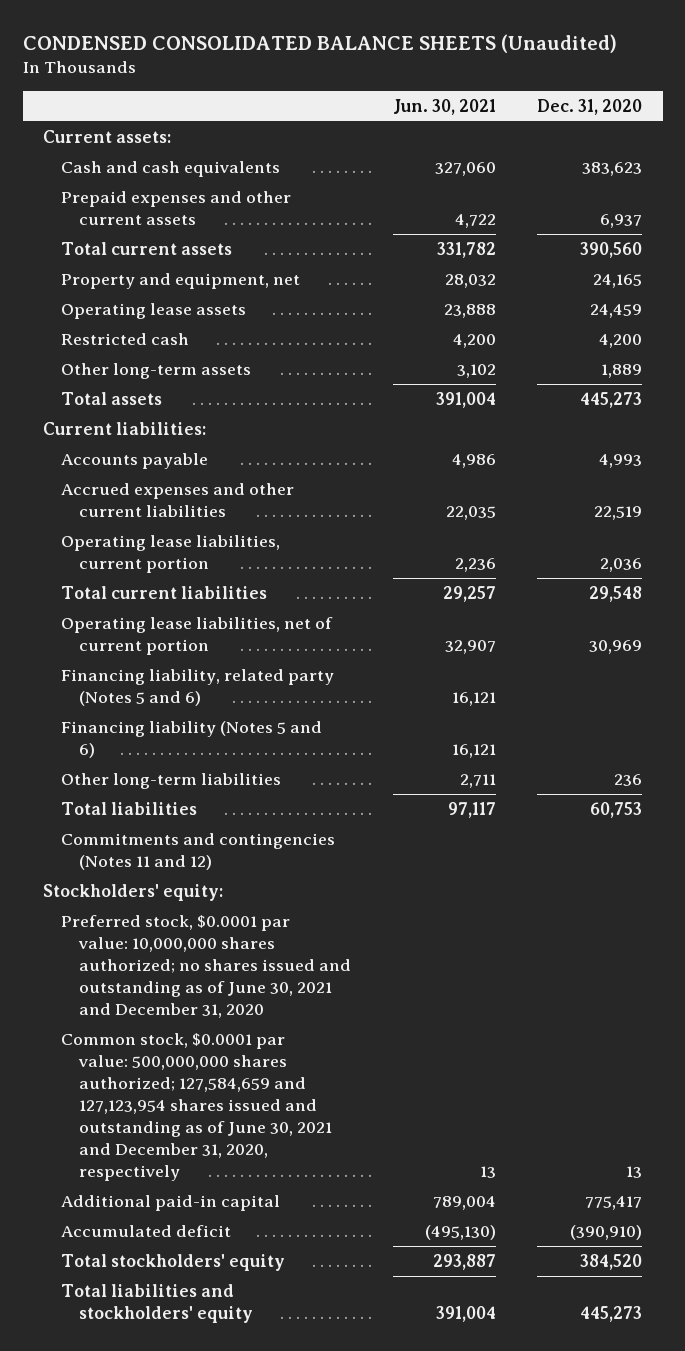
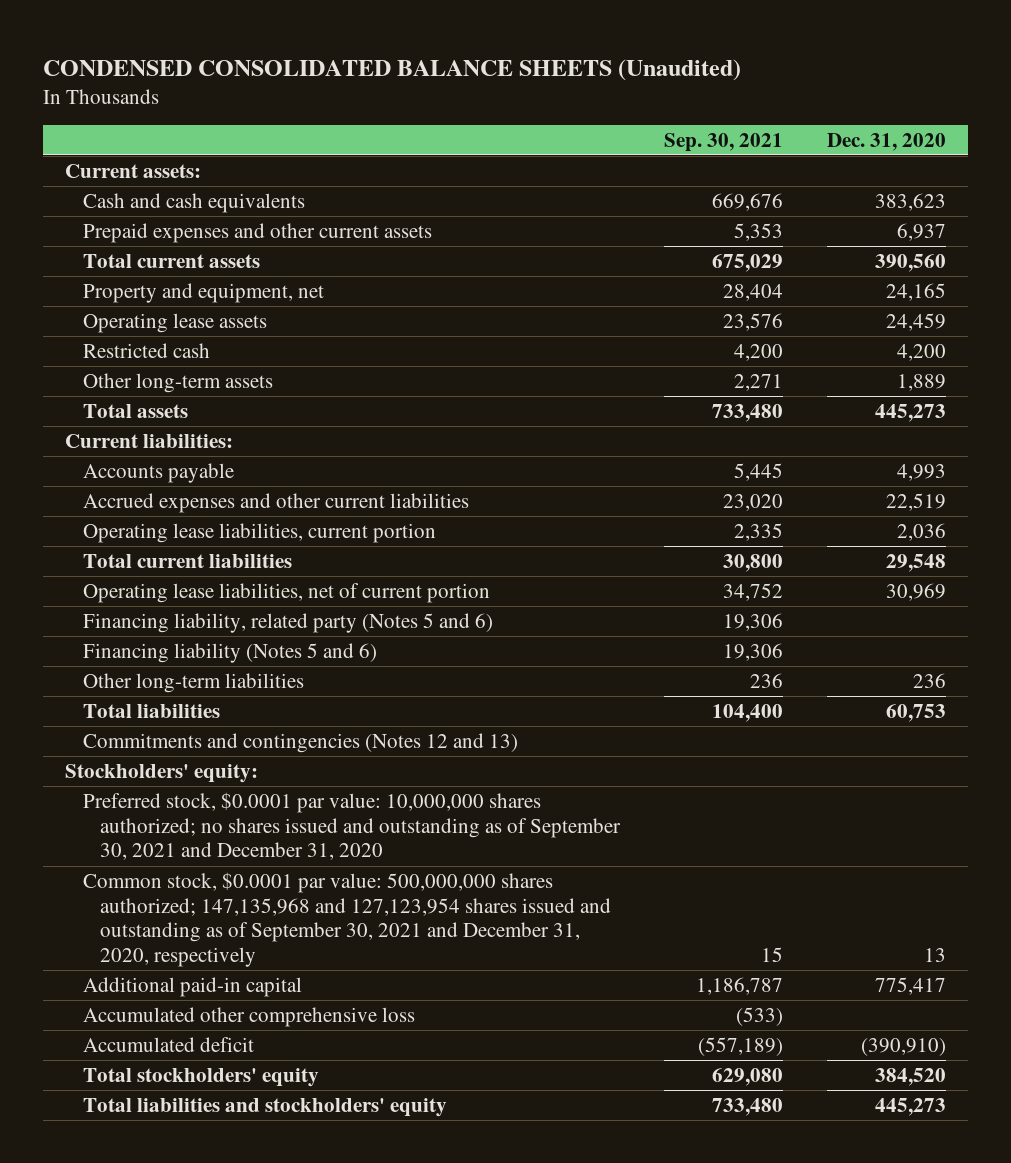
[392,98,496,115] Jun. 30, 2021 -> none
none -> [663,132,783,152] Sep. 30, 2021
[61,833,336,871] Commitments and contingencies (Notes 11 and 12) -> [82,733,518,754] Commitments and contingencies (Notes 12 and 13)
[61,915,352,1019] Preferred stock, $0.0001 par value: 10,000,000 shares authorized; no shares issued and outstanding as of June 30, 2021 and December 31, 2020 -> [82,792,621,861] Preferred stock, $0.0001 par value: 10,000,000 shares authorized; no shares issued and outstanding as of September 30, 2021 and December 31, 2020
[61,1033,333,1182] Common stock, $0.0001 par value: 500,000,000 shares authorized; 127,584,659 and 127,123,954 shares issued and outstanding as of June 30, 2021 and December 31, 2020, respectively -> [82,872,611,968] Common stock, $0.0001 par value: 500,000,000 shares authorized; 147,135,968 and 127,123,954 shares issued and outstanding as of September 30, 2021 and December 31, 2020, respectively
none -> [82,1007,415,1028] Accumulated other comprehensive loss

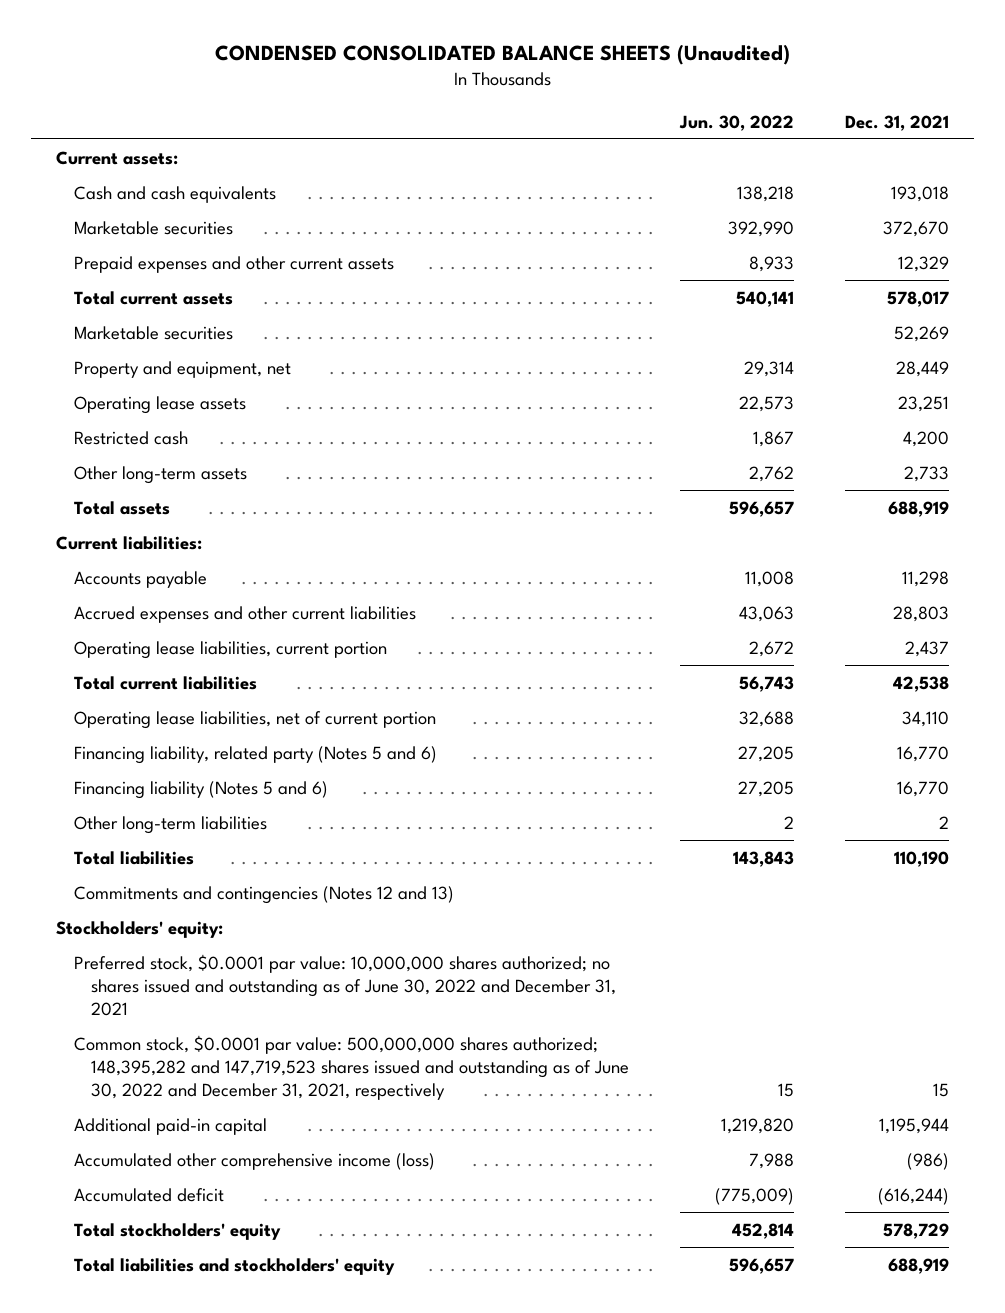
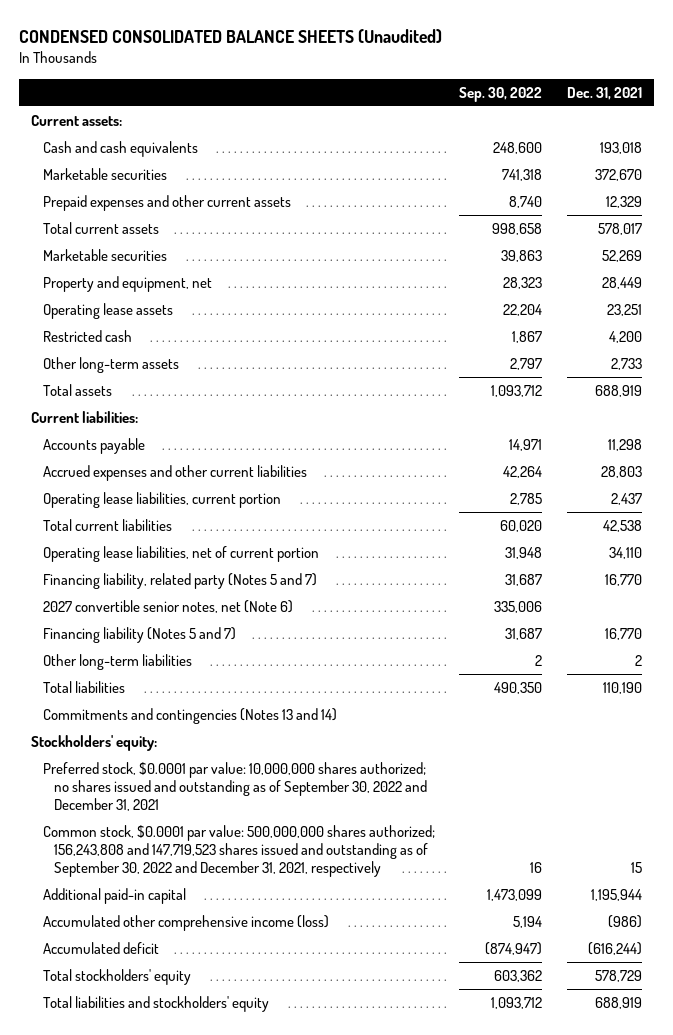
[678,114,794,131] Jun. 30, 2022 -> none
none -> [459,86,543,102] Sep. 30, 2022
[73,745,437,764] Financing liability, related party (Notes 5 and 6) -> [42,573,317,590] Financing liability, related party (Notes 5 and 7)
none -> [42,600,293,614] 2027 convertible senior notes, net (Note 6)
[73,780,328,799] Financing liability (Notes 5 and 6) -> [42,627,236,644] Financing liability (Notes 5 and 7)
[73,885,454,904] Commitments and contingencies (Notes 12 and 13) -> [42,708,337,725] Commitments and contingencies (Notes 13 and 14)
[73,953,616,1017] Preferred stock, $0.0001 par value: 10,000,000 shares authorized; no shares issued and outstanding as of June 30, 2022 and December 31, 2021 -> [42,762,428,812] Preferred stock, $0.0001 par value: 10,000,000 shares authorized; no shares issued and outstanding as of September 30, 2022 and December 31, 2021
[73,1034,629,1101] Common stock, $0.0001 par value: 500,000,000 shares authorized; 148,395,282 and 147,719,523 shares issued and outstanding as of June 30, 2022 and December 31, 2021, respectively -> [42,825,435,878] Common stock, $0.0001 par value: 500,000,000 shares authorized; 156,243,808 and 147,719,523 shares issued and outstanding as of September 30, 2022 and December 31, 2021, respectively

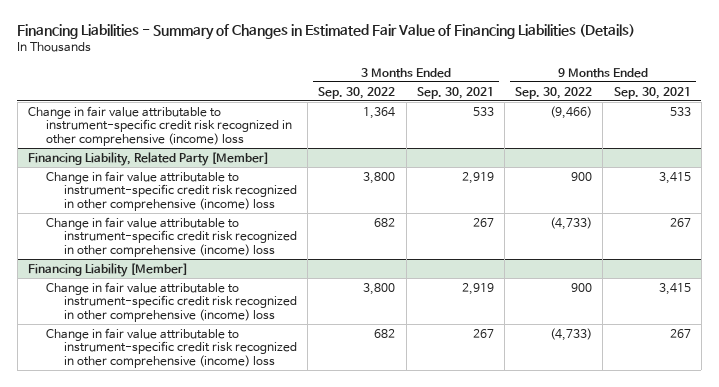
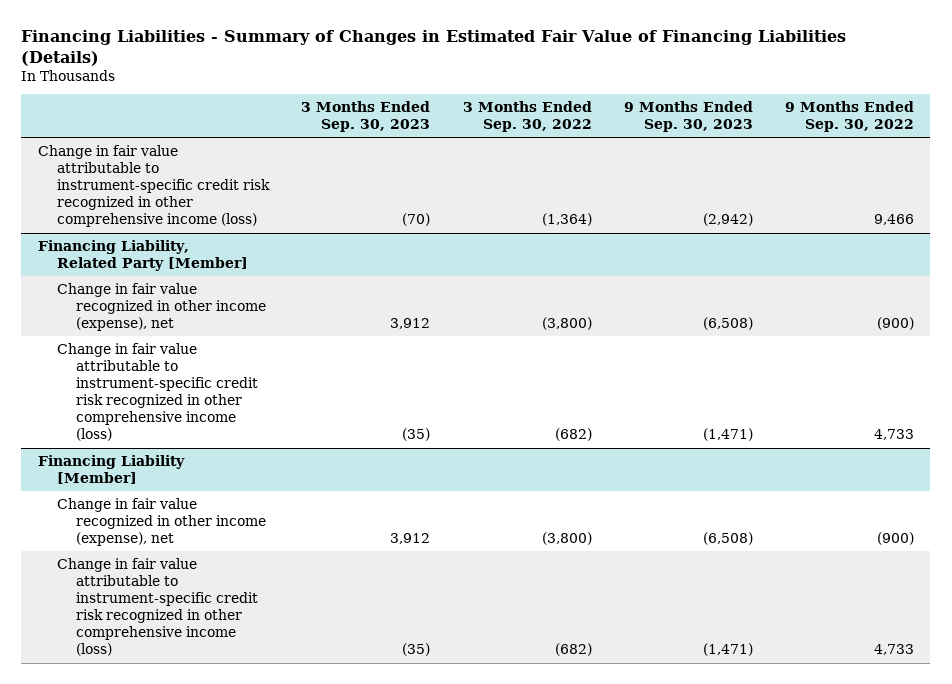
[416,86,494,99] Sep. 30, 2021 -> none
[613,86,691,99] Sep. 30, 2021 -> none
none -> [301,101,431,133] 3 Months Ended Sep. 30, 2023
none -> [623,101,753,133] 9 Months Ended Sep. 30, 2023
[27,105,292,146] Change in fair value attributable to instrument-specific credit risk recognized in other comprehensive (income) loss -> [37,145,270,228] Change in fair value attributable to instrument-specific credit risk recognized in other comprehensive income (loss)
[363,106,396,119] 1,364 -> [541,213,592,227] (1,364)
[550,105,593,119] (9,466) -> [874,214,915,226] 9,466
[45,170,297,211] Change in fair value attributable to instrument-specific credit risk recognized in other comprehensive (income) loss -> [56,283,267,332] Change in fair value recognized in other income (expense), net
[363,171,396,184] 3,800 -> [541,317,592,331] (3,800)
[571,171,593,181] 900 -> [877,317,915,331] (900)
[45,216,297,257] Change in fair value attributable to instrument-specific credit risk recognized in other comprehensive (income) loss -> [56,343,259,442] Change in fair value attributable to instrument-specific credit risk recognized in other comprehensive income (loss)
[374,217,396,227] 682 -> [554,428,592,442] (682)
[550,216,593,230] (4,733) -> [874,429,915,441] 4,733
[45,281,297,322] Change in fair value attributable to instrument-specific credit risk recognized in other comprehensive (income) loss -> [56,498,267,547] Change in fair value recognized in other income (expense), net
[363,282,396,295] 3,800 -> [541,532,592,546] (3,800)
[571,282,593,292] 900 -> [877,532,915,546] (900)
[45,327,297,368] Change in fair value attributable to instrument-specific credit risk recognized in other comprehensive (income) loss -> [56,558,259,657] Change in fair value attributable to instrument-specific credit risk recognized in other comprehensive income (loss)
[374,328,396,338] 682 -> [554,643,592,657] (682)
[550,327,593,341] (4,733) -> [874,644,915,656] 4,733

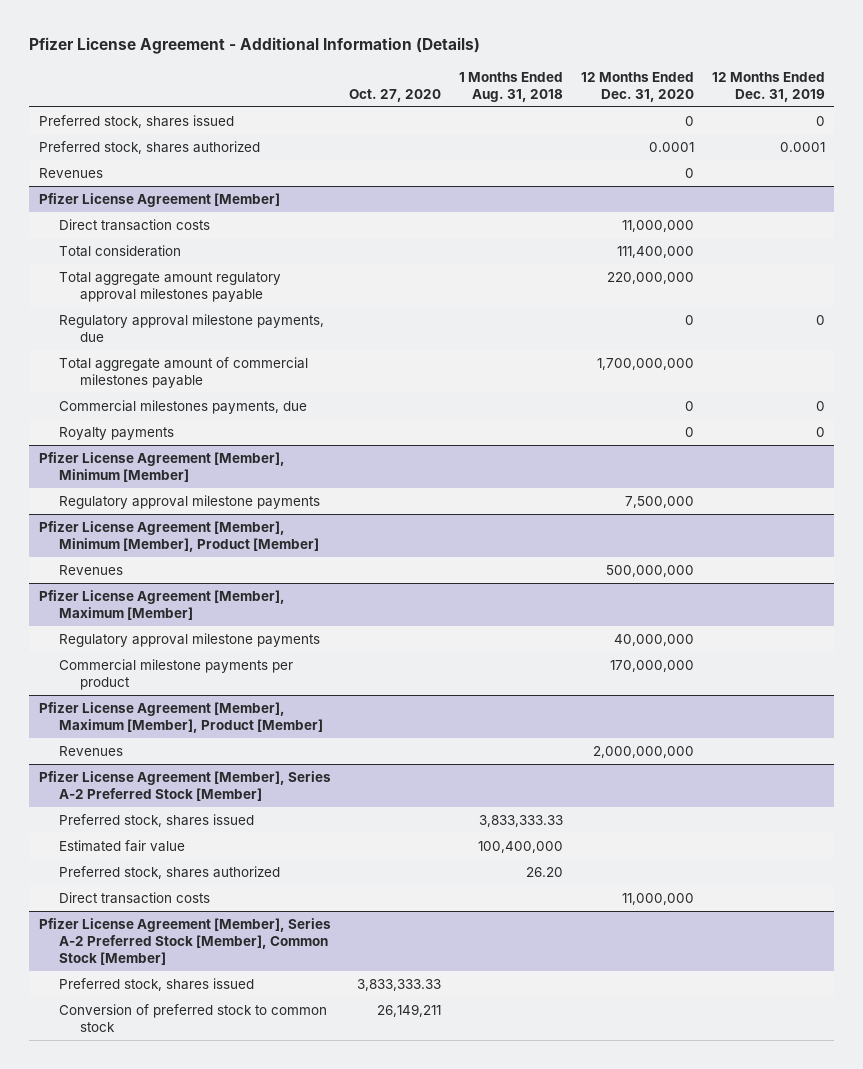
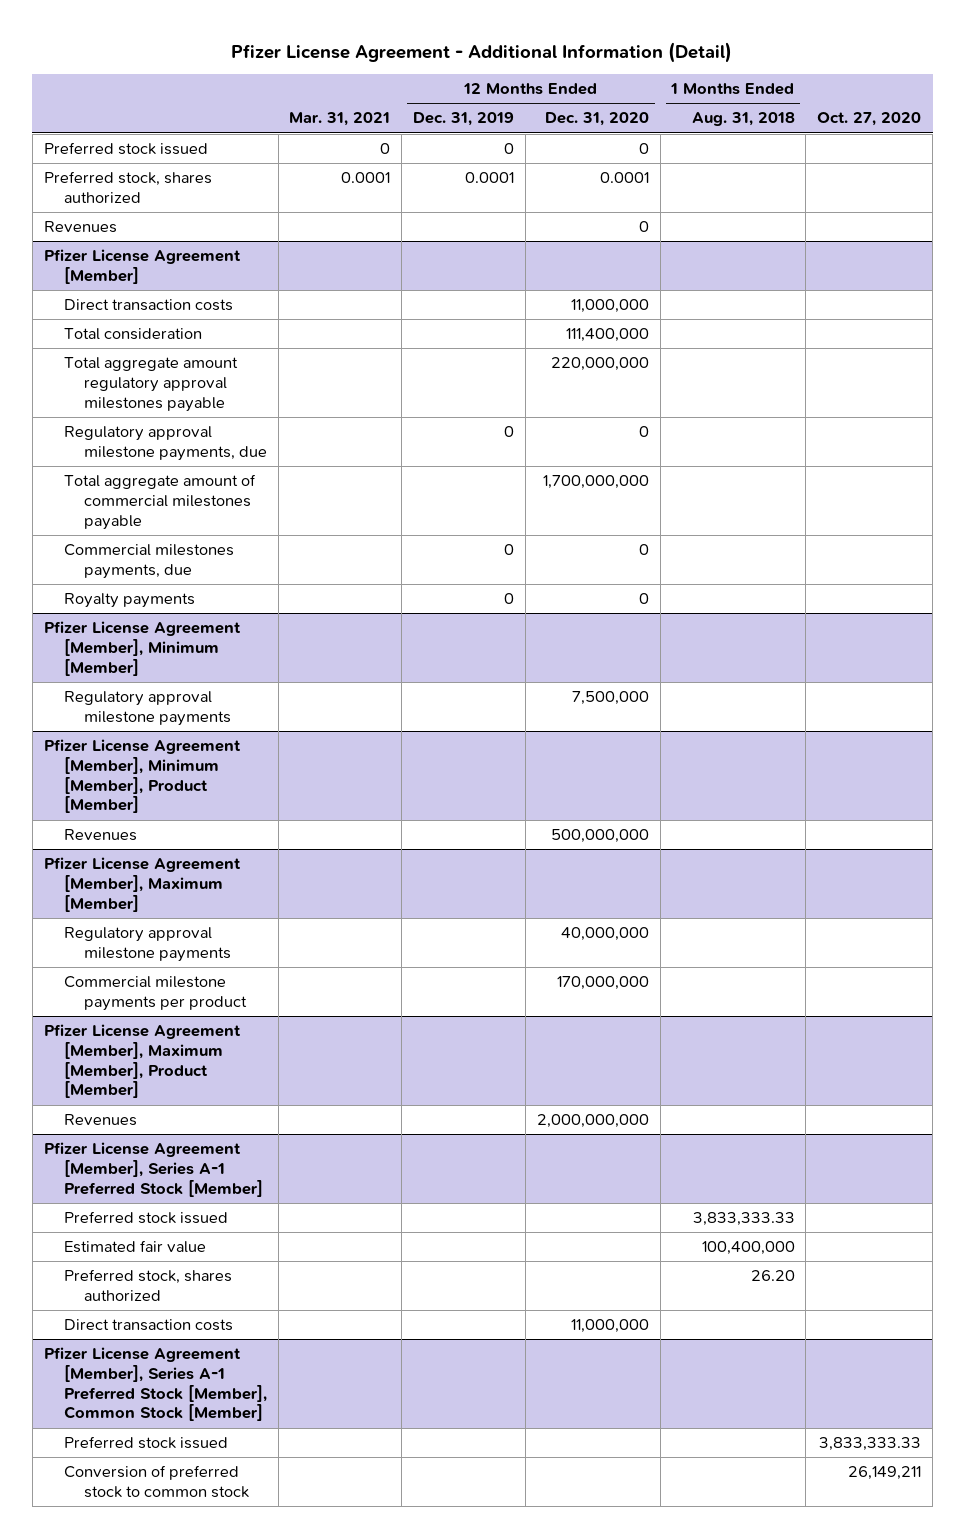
[29,37,481,55] Pfizer License Agreement - Additional Information (Details) -> [231,41,733,63] Pfizer License Agreement - Additional Information (Detail)
none -> [289,112,391,127] Mar. 31, 2021
[38,114,234,128] Preferred stock, shares issued -> [43,142,208,156] Preferred stock issued
[38,770,331,802] Pfizer License Agreement [Member], Series A-2 Preferred Stock [Member] -> [43,1142,263,1197] Pfizer License Agreement [Member], Series A-1 Preferred Stock [Member]
[59,813,255,827] Preferred stock, shares issued -> [63,1211,228,1225] Preferred stock issued
[38,917,331,966] Pfizer License Agreement [Member], Series A-2 Preferred Stock [Member], Common Stock [Member] -> [43,1347,267,1422] Pfizer License Agreement [Member], Series A-1 Preferred Stock [Member], Common Stock [Member]
[59,977,255,991] Preferred stock, shares issued -> [63,1436,228,1450] Preferred stock issued

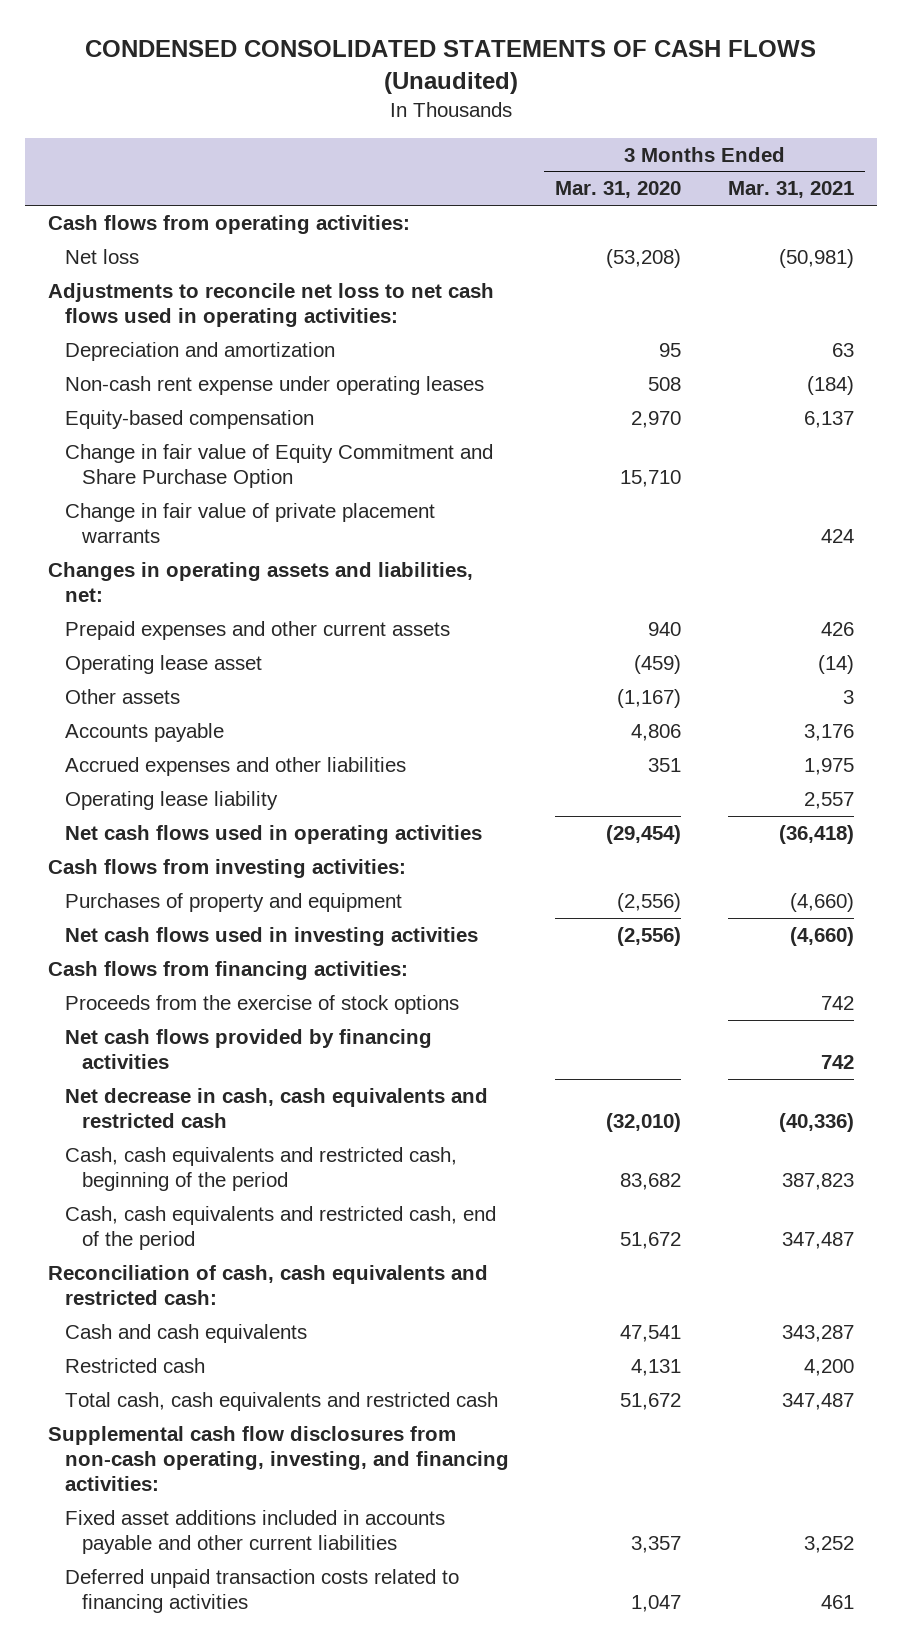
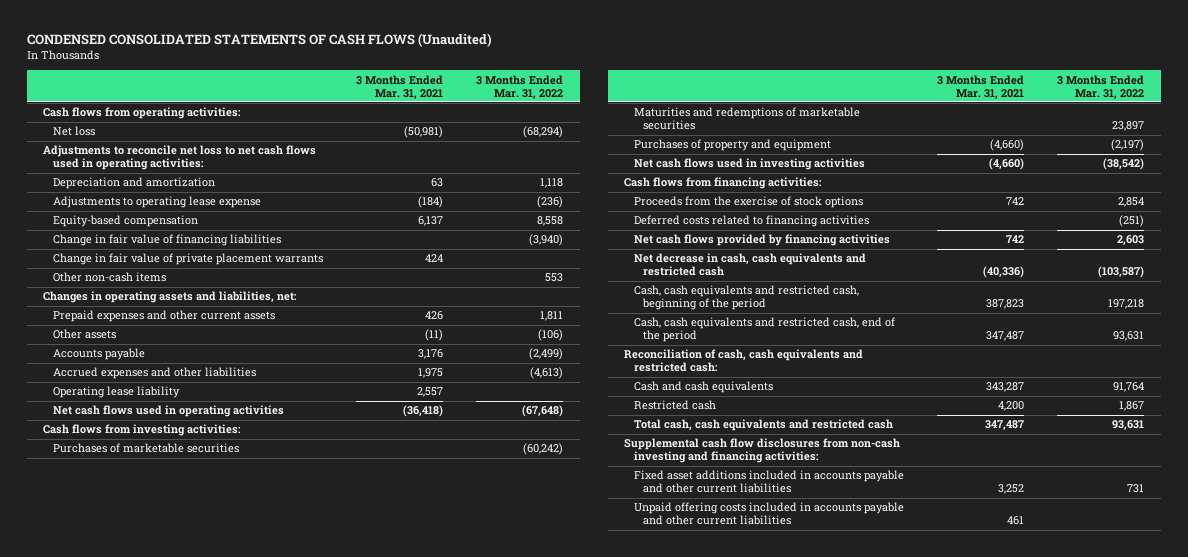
[555,181,682,199] Mar. 31, 2020 -> none
none -> [476,74,564,99] 3 Months Ended Mar. 31, 2022
[64,375,484,395] Non-cash rent expense under operating leases -> [52,196,261,209] Adjustments to operating lease expense
[64,443,493,489] Change in fair value of Equity Commitment and Share Purchase Option -> none
none -> [52,234,281,247] Change in fair value of financing liabilities
none -> [52,272,166,283] Other non-cash items
[64,654,262,674] Operating lease asset -> none
[842,689,854,704] 3 -> [424,329,443,342] (11)
none -> [52,443,239,454] Purchases of marketable securities
none -> [633,107,860,131] Maturities and redemptions of marketable securities
none -> [633,215,869,228] Deferred costs related to financing activities
[48,1425,509,1492] Supplemental cash flow disclosures from non-cash operating, investing, and financing activities: -> [624,438,901,464] Supplemental cash flow disclosures from non-cash investing and financing activities:
[64,1568,459,1614] Deferred unpaid transaction costs related to financing activities -> [633,502,904,526] Unpaid offering costs included in accounts payable and other current liabilities

